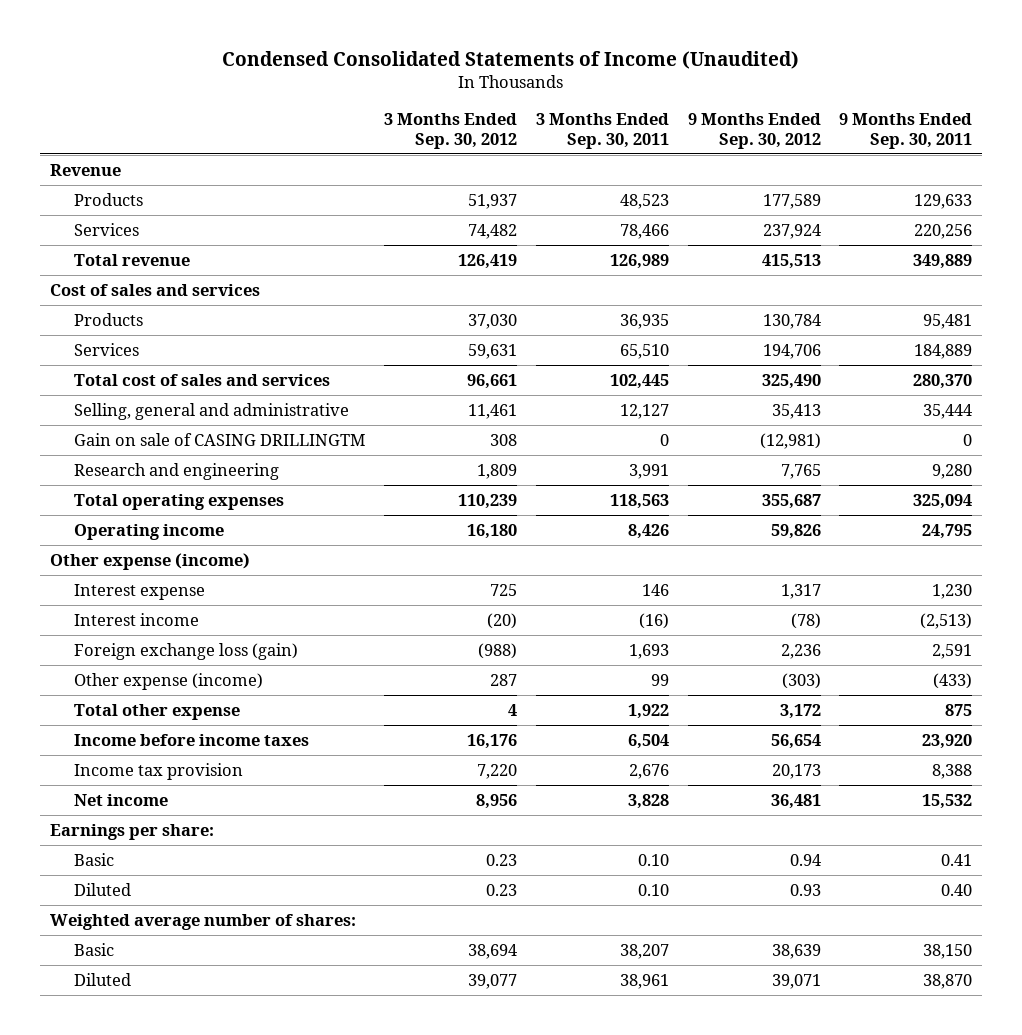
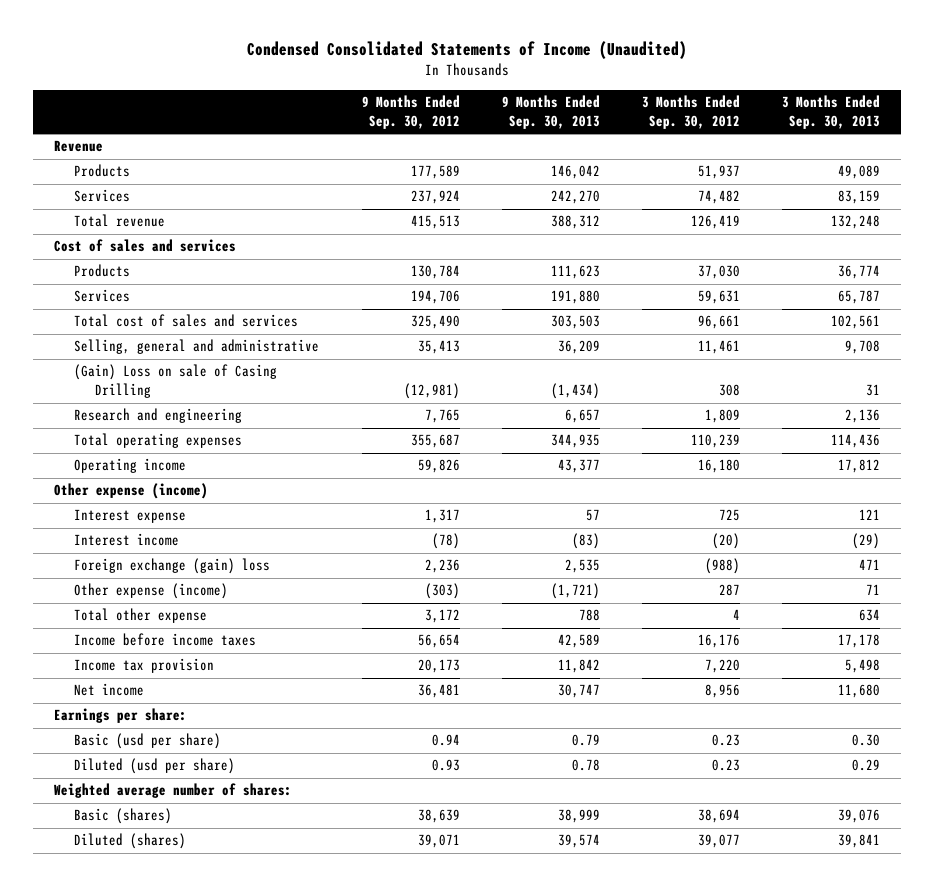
[535,112,669,149] 3 Months Ended Sep. 30, 2011 -> none
[839,112,973,149] 9 Months Ended Sep. 30, 2011 -> none
none -> [501,95,600,130] 9 Months Ended Sep. 30, 2013
none -> [781,95,880,130] 3 Months Ended Sep. 30, 2013
[73,432,365,446] Gain on sale of CASING DRILLINGTM -> [74,364,278,399] (Gain) Loss on sale of Casing Drilling
[73,642,298,660] Foreign exchange loss (gain) -> [74,558,271,575] Foreign exchange (gain) loss
[73,852,114,866] Basic -> [74,733,222,750] Basic (usd per share)
[73,882,131,896] Diluted -> [74,758,236,775] Diluted (usd per share)
[73,942,114,956] Basic -> [74,808,173,825] Basic (shares)
[73,972,131,986] Diluted -> [74,833,187,850] Diluted (shares)

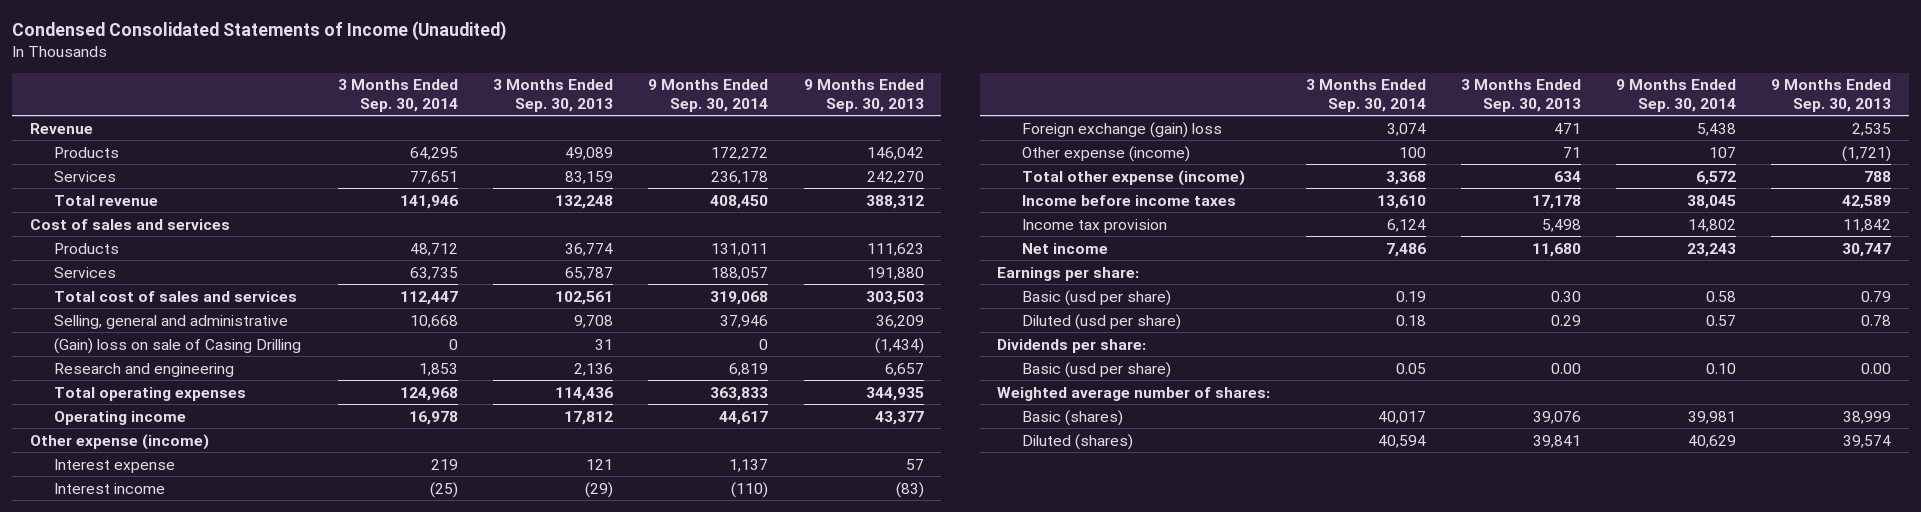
[361,95,460,130] 9 Months Ended Sep. 30, 2012 -> none
[641,95,740,130] 3 Months Ended Sep. 30, 2012 -> none
none -> [338,79,459,112] 3 Months Ended Sep. 30, 2014
none -> [648,79,769,112] 9 Months Ended Sep. 30, 2014
[74,364,278,399] (Gain) Loss on sale of Casing Drilling -> [54,337,302,354] (Gain) loss on sale of Casing Drilling
[74,608,208,624] Total other expense -> [1021,169,1245,186] Total other expense (income)
none -> [997,338,1147,353] Dividends per share:
none -> [1021,361,1171,378] Basic (usd per share)

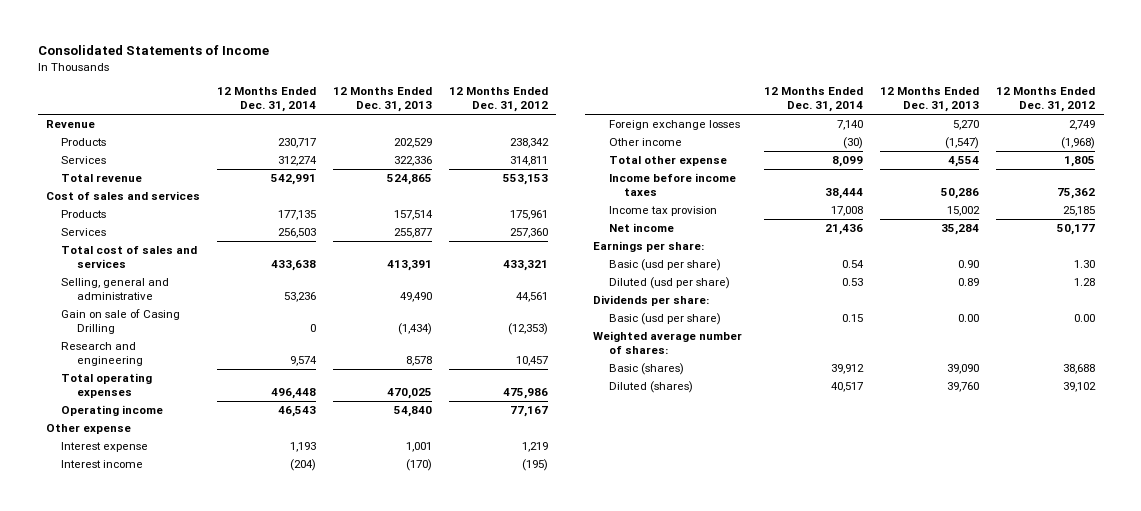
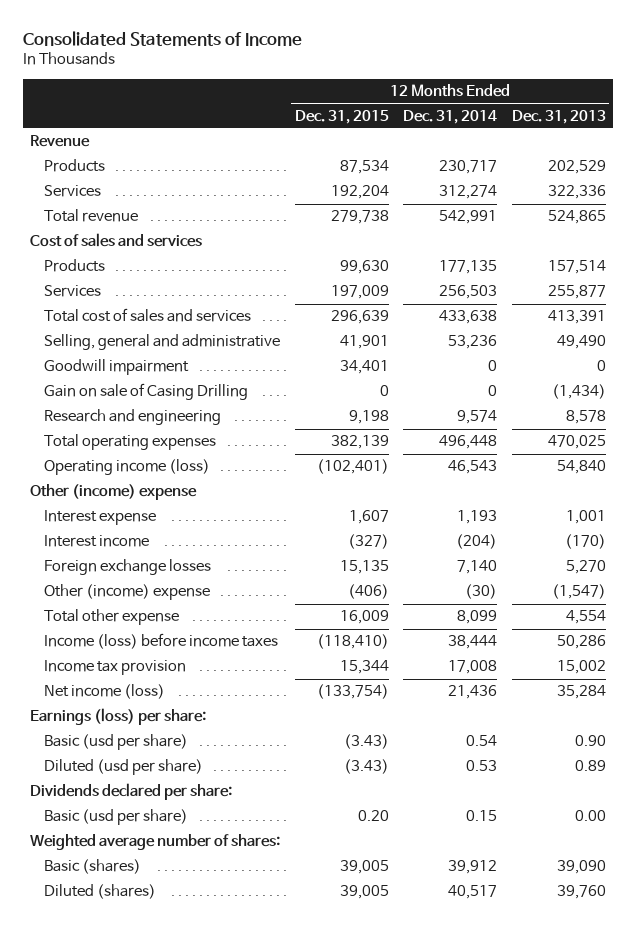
[448,87,548,113] 12 Months Ended Dec. 31, 2012 -> none
none -> [294,109,389,124] Dec. 31, 2015
none -> [44,359,190,376] Goodwill impairment
[61,405,164,417] Operating income -> [44,459,211,476] Operating income (loss)
[45,424,131,435] Other expense -> [29,484,197,501] Other (income) expense
[608,138,682,147] Other income -> [44,584,211,601] Other (income) expense
[608,173,736,197] Income before income taxes -> [44,633,279,650] Income (loss) before income taxes
[608,223,674,233] Net income -> [44,684,166,700] Net income (loss)
[593,241,705,253] Earnings per share: -> [29,708,206,726] Earnings (loss) per share:
[593,295,710,307] Dividends per share: -> [29,783,232,801] Dividends declared per share:

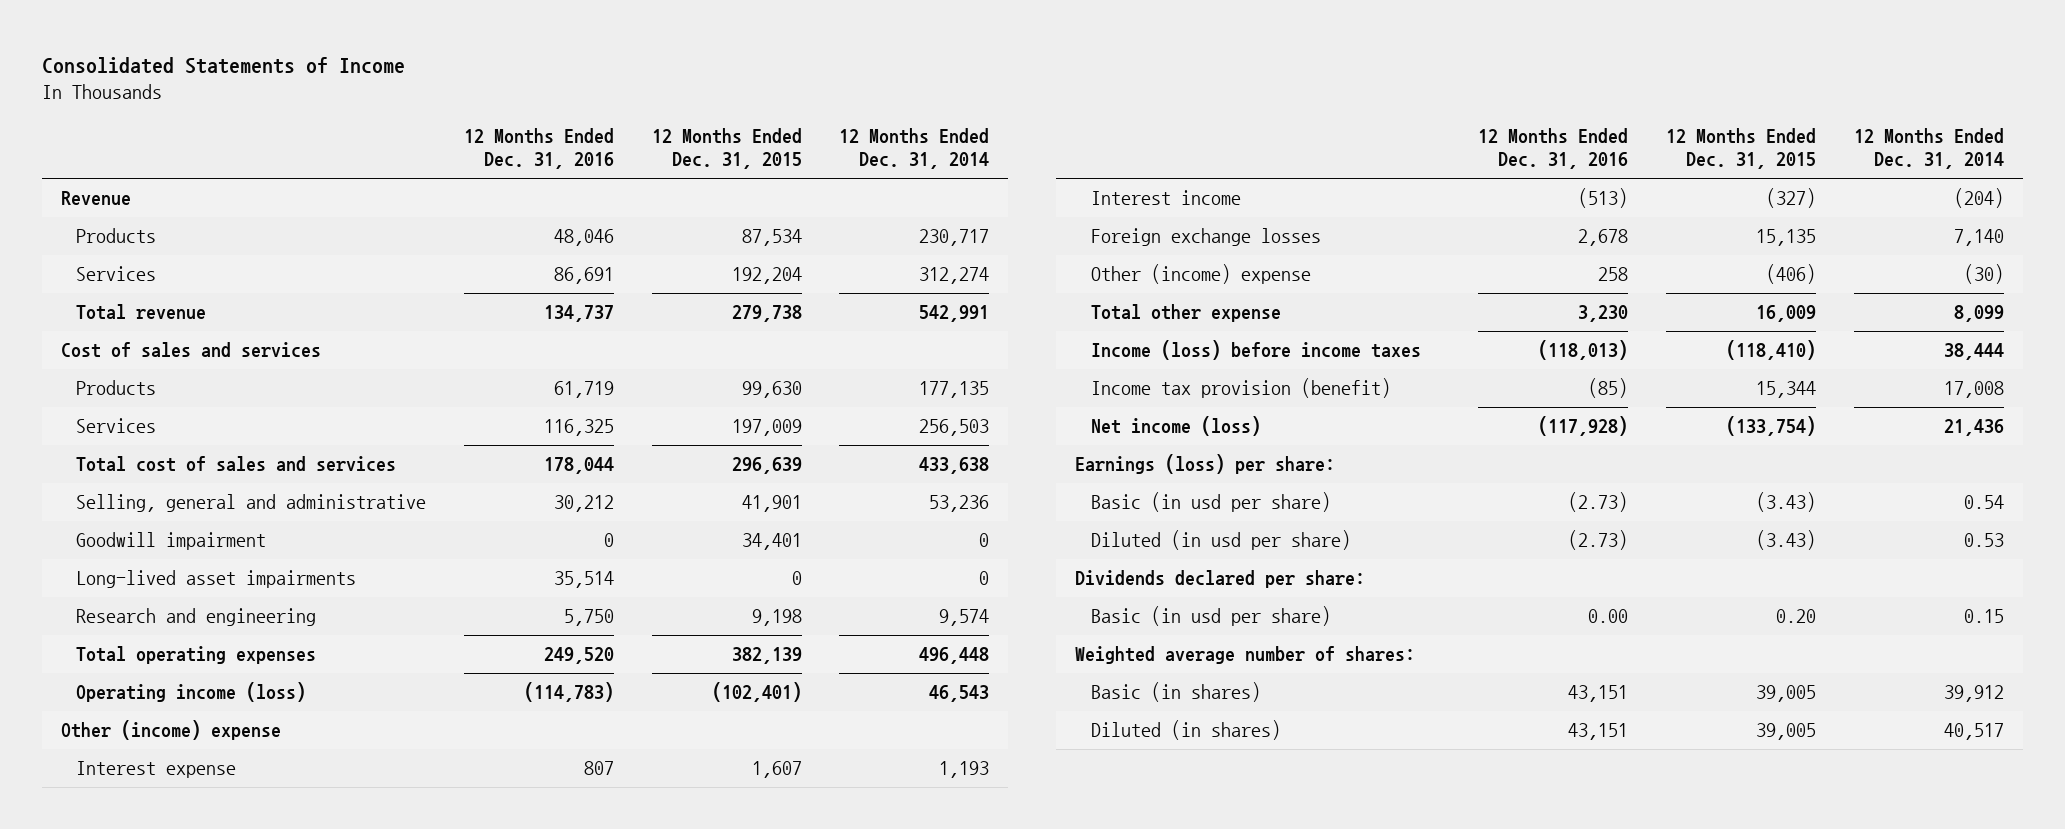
[511,109,606,124] Dec. 31, 2013 -> none
none -> [463,128,614,170] 12 Months Ended Dec. 31, 2016
[44,383,249,401] Gain on sale of Casing Drilling -> none
none -> [76,570,357,589] Long-lived asset impairments
[44,660,187,676] Income tax provision -> [1090,378,1391,399] Income tax provision (benefit)
[44,734,189,751] Basic (usd per share) -> [1090,492,1331,513] Basic (in usd per share)
[44,759,204,776] Diluted (usd per share) -> [1090,530,1351,551] Diluted (in usd per share)
[44,809,189,826] Basic (usd per share) -> [1090,606,1331,627] Basic (in usd per share)
[44,859,142,875] Basic (shares) -> [1090,682,1261,703] Basic (in shares)
[44,884,157,900] Diluted (shares) -> [1090,720,1281,741] Diluted (in shares)

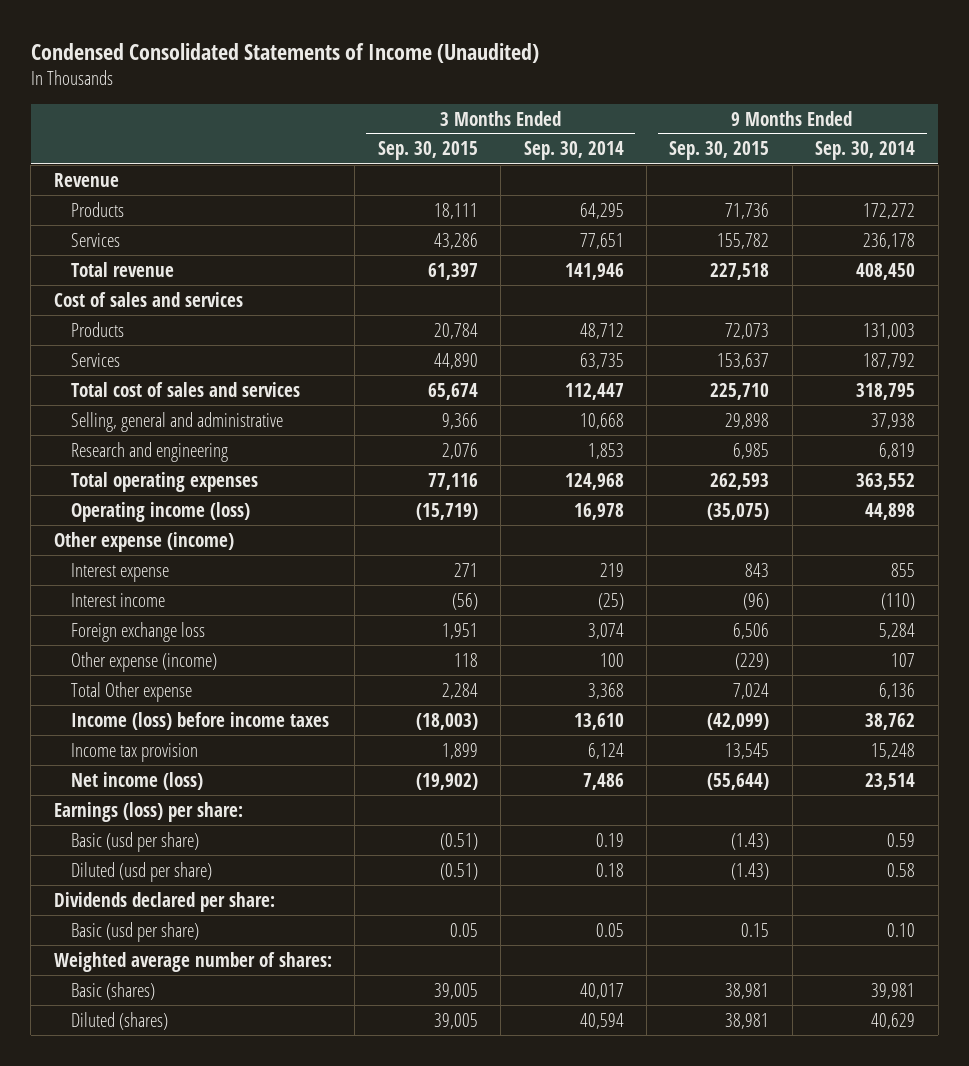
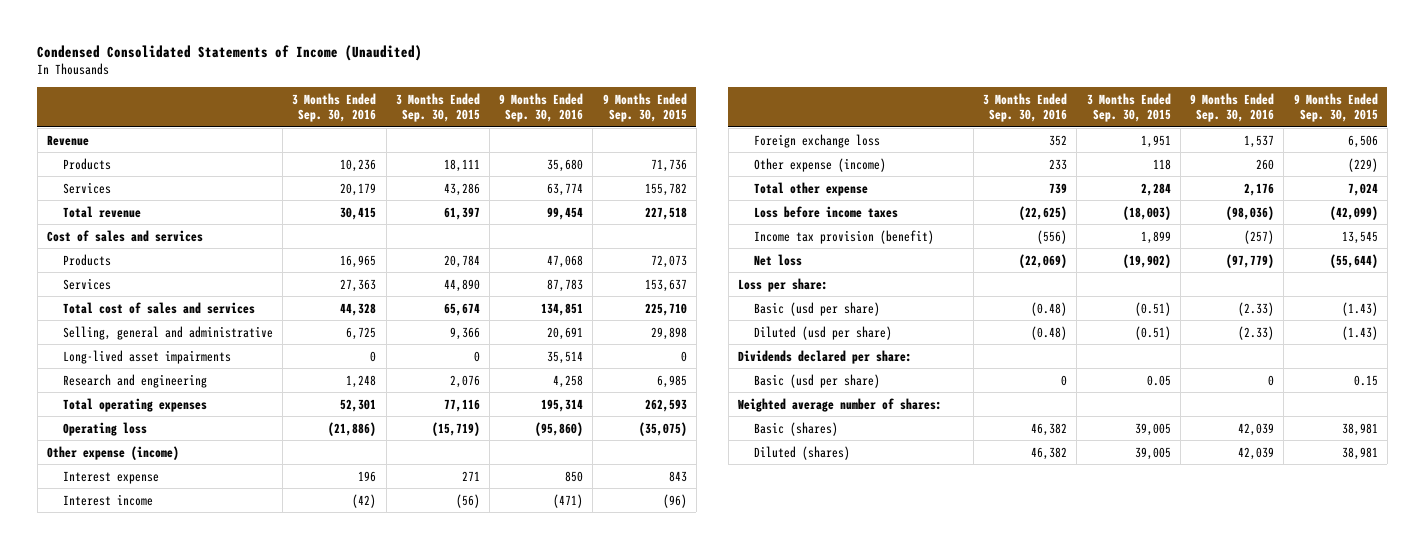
[523,141,624,161] Sep. 30, 2014 -> none
[815,141,916,161] Sep. 30, 2014 -> none
none -> [292,92,377,122] 3 Months Ended Sep. 30, 2016
none -> [499,92,584,122] 9 Months Ended Sep. 30, 2016
none -> [62,349,231,364] Long-lived asset impairments
[70,501,250,522] Operating income (loss) -> [62,421,147,436] Operating loss
[70,681,192,702] Total Other expense -> [753,181,868,196] Total other expense
[70,711,329,730] Income (loss) before income taxes -> [753,205,898,218] Loss before income taxes
[70,742,198,762] Income tax provision -> [753,229,934,244] Income tax provision (benefit)
[70,771,203,790] Net income (loss) -> [753,253,802,266] Net loss
[53,801,243,822] Earnings (loss) per share: -> [737,277,828,292] Loss per share:

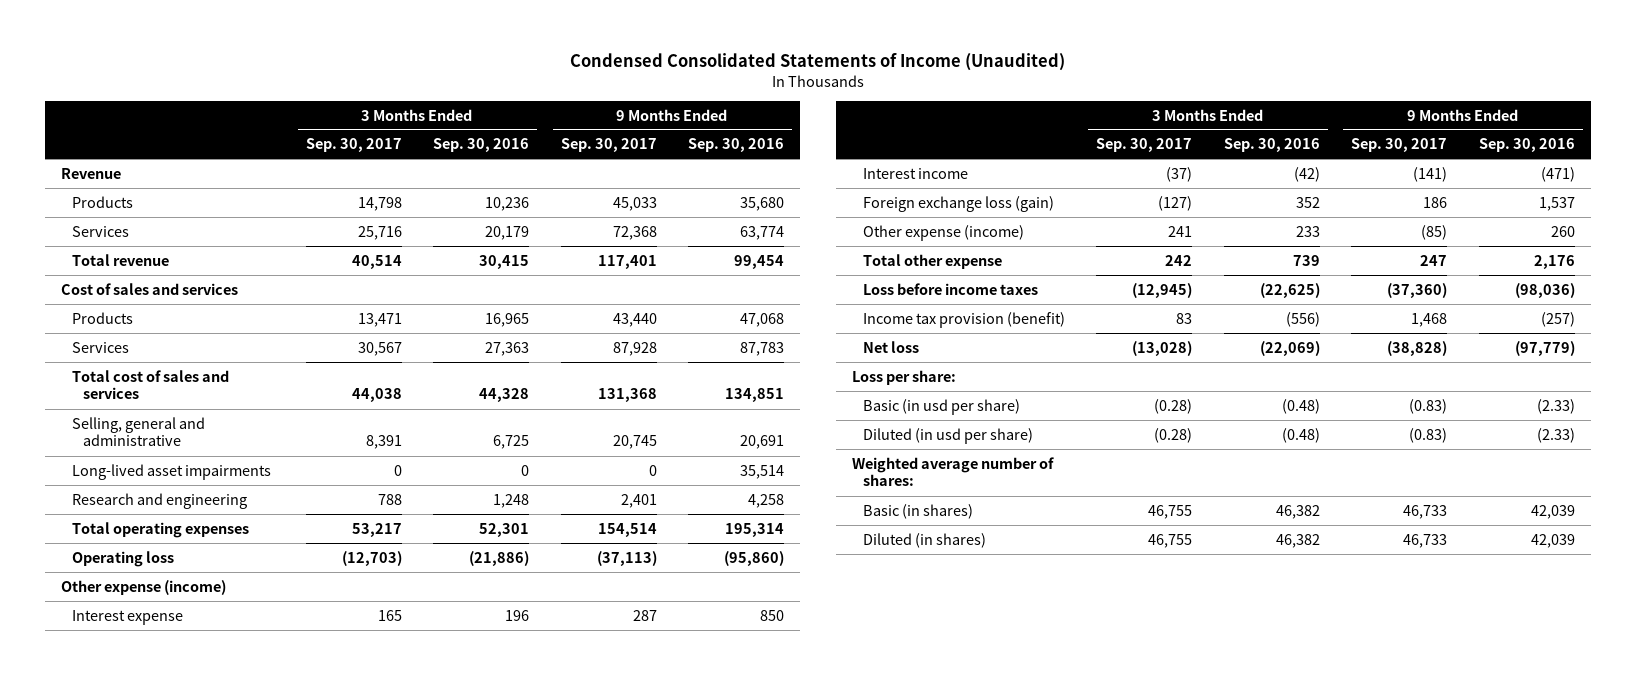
[395,92,480,122] 3 Months Ended Sep. 30, 2015 -> none
[602,92,687,122] 9 Months Ended Sep. 30, 2015 -> none
none -> [305,138,402,153] Sep. 30, 2017
none -> [560,138,657,153] Sep. 30, 2017
[753,133,880,148] Foreign exchange loss -> [862,195,1054,212] Foreign exchange loss (gain)
[737,349,912,364] Dividends declared per share: -> none
[753,373,880,388] Basic (usd per share) -> none
[753,301,880,316] Basic (usd per share) -> [862,398,1020,415] Basic (in usd per share)
[753,325,892,340] Diluted (usd per share) -> [862,427,1033,444] Diluted (in usd per share)
[753,421,838,436] Basic (shares) -> [862,503,973,519] Basic (in shares)
[753,445,850,460] Diluted (shares) -> [862,532,986,548] Diluted (in shares)

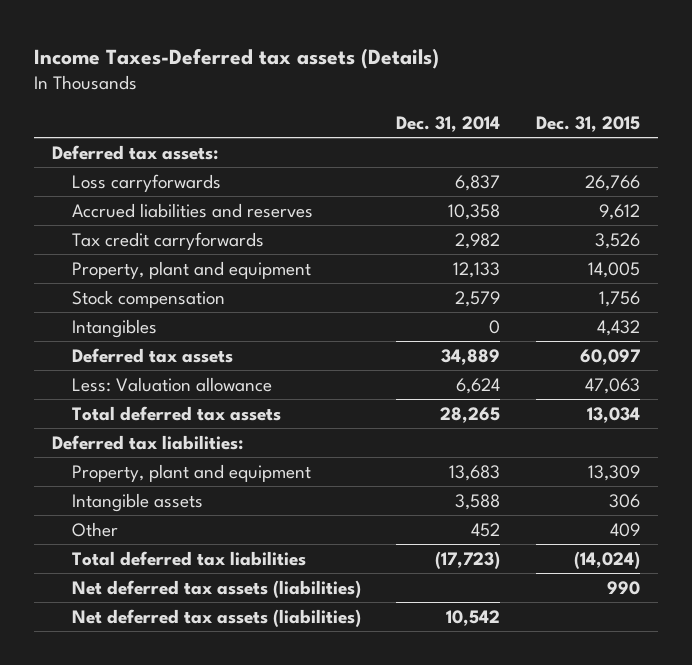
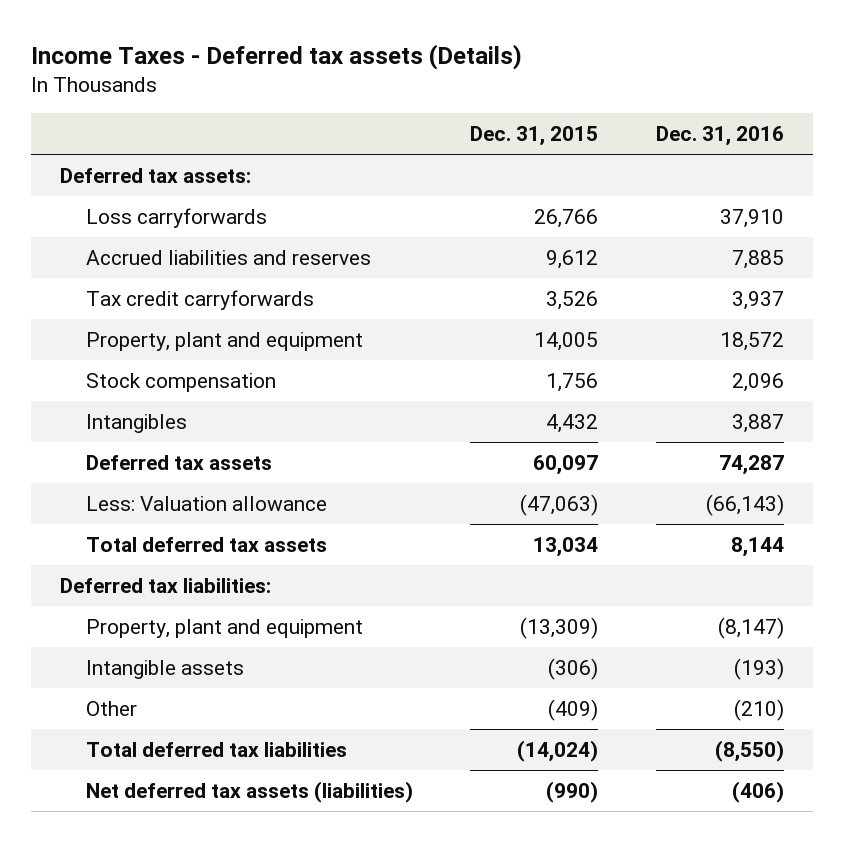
[34,47,440,69] Income Taxes-Deferred tax assets (Details) -> [31,43,523,70] Income Taxes - Deferred tax assets (Details)
[396,115,501,132] Dec. 31, 2014 -> none
none -> [655,126,784,147] Dec. 31, 2016
[584,377,640,394] 47,063 -> [520,494,599,517] (47,063)
[587,464,640,481] 13,309 -> [520,617,599,640] (13,309)
[608,493,640,508] 306 -> [548,658,599,681] (306)
[609,522,640,537] 409 -> [548,699,599,722] (409)
[71,608,361,627] Net deferred tax assets (liabilities) -> none
[606,580,640,595] 990 -> [546,781,599,804] (990)

